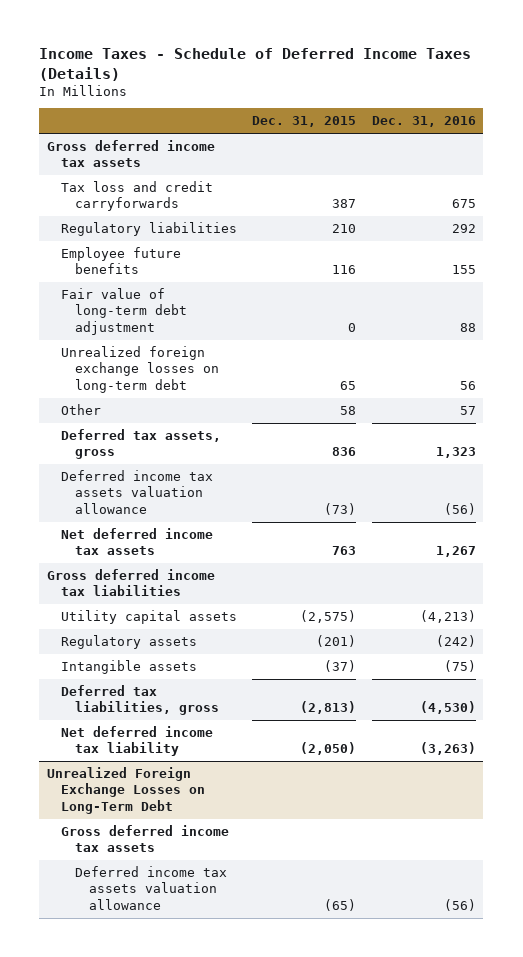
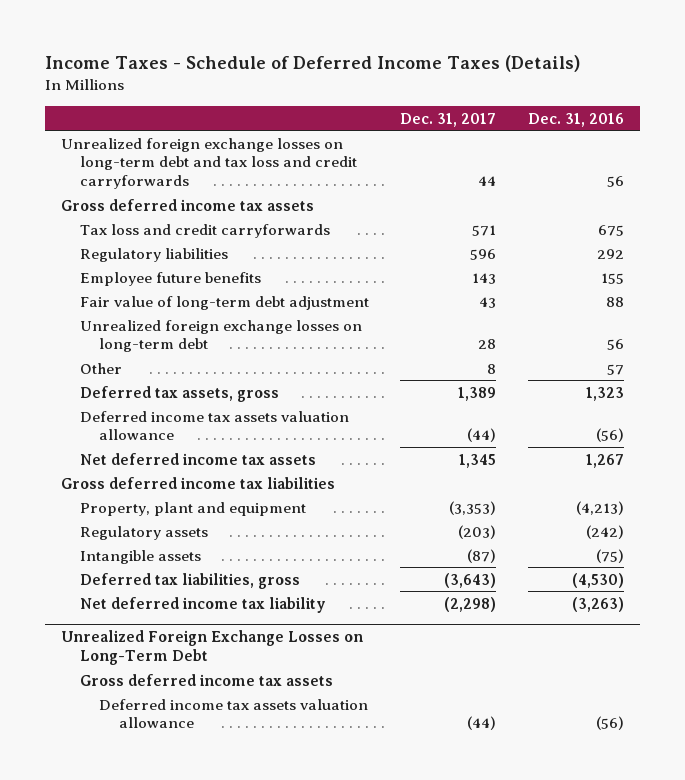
[252,116,357,128] Dec. 31, 2015 -> none
none -> [400,112,497,127] Dec. 31, 2017
none -> [60,137,357,190] Unrealized foreign exchange losses on long-term debt and tax loss and credit carryforwards
[61,610,238,625] Utility capital assets -> [79,501,306,516] Property, plant and equipment

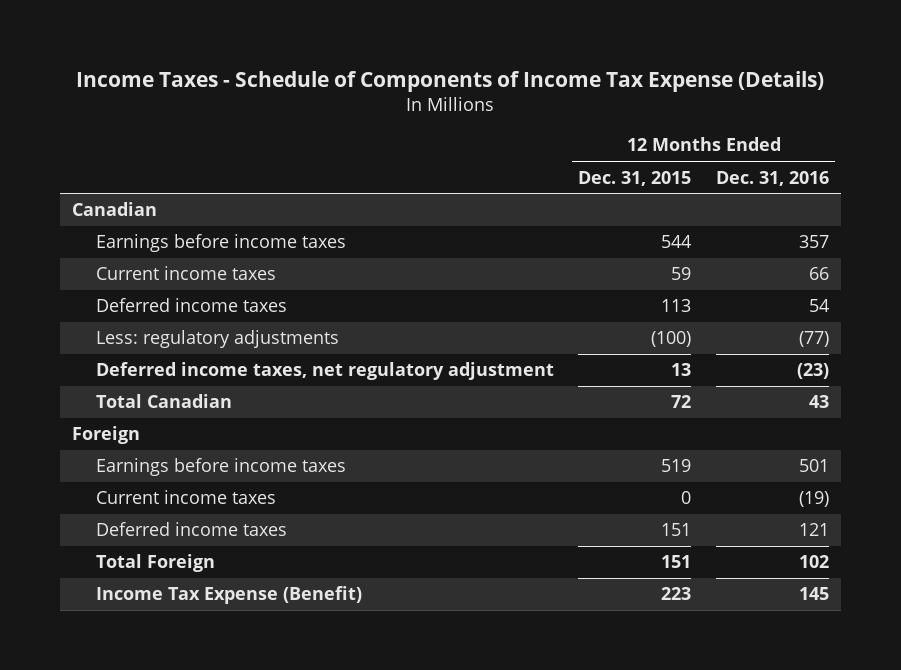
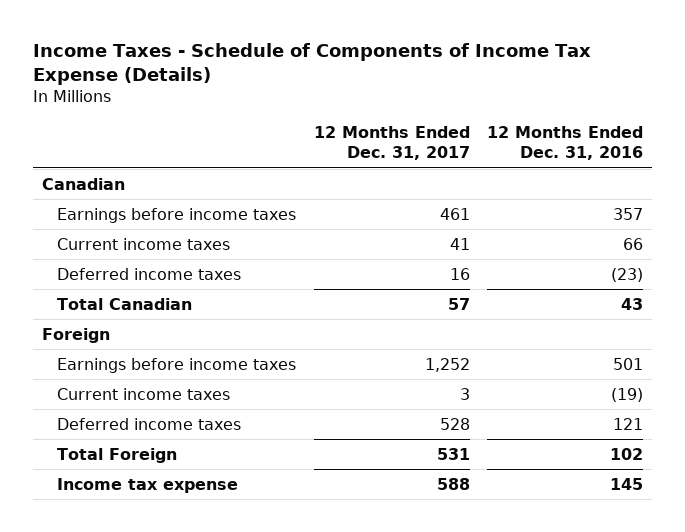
[578,170,692,186] Dec. 31, 2015 -> none
none -> [313,126,470,161] 12 Months Ended Dec. 31, 2017
[95,330,339,349] Less: regulatory adjustments -> none
[95,362,554,381] Deferred income taxes, net regulatory adjustment -> none
[808,299,829,313] 54 -> [611,267,644,282] (23)
[95,586,362,605] Income Tax Expense (Benefit) -> [57,477,239,493] Income tax expense

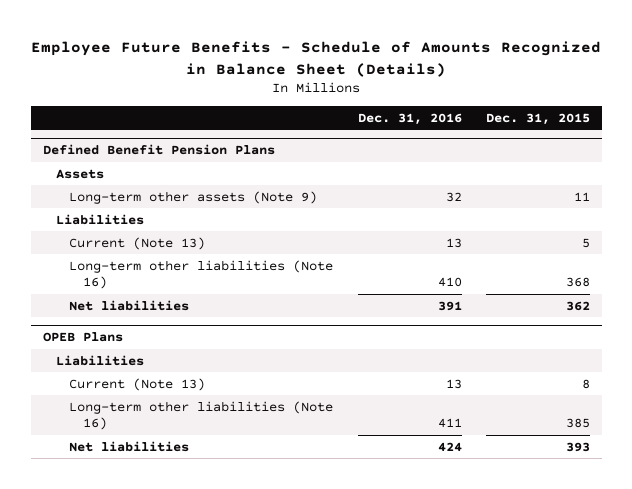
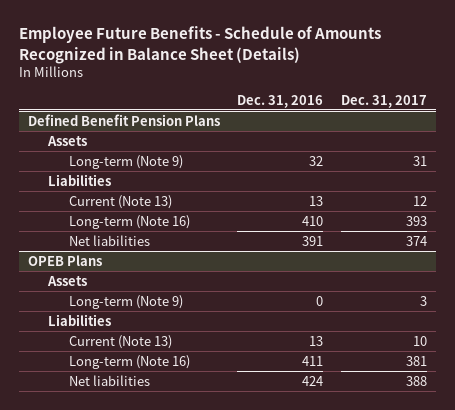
[485,112,590,125] Dec. 31, 2015 -> none
none -> [340,94,427,108] Dec. 31, 2017
[69,190,318,204] Long-term other assets (Note 9) -> [68,154,183,169] Long-term (Note 9)
[69,259,334,290] Long-term other liabilities (Note 16) -> [68,214,190,229] Long-term (Note 16)
none -> [47,275,88,286] Assets
none -> [68,294,183,309] Long-term (Note 9)
[69,400,334,431] Long-term other liabilities (Note 16) -> [68,354,190,369] Long-term (Note 16)

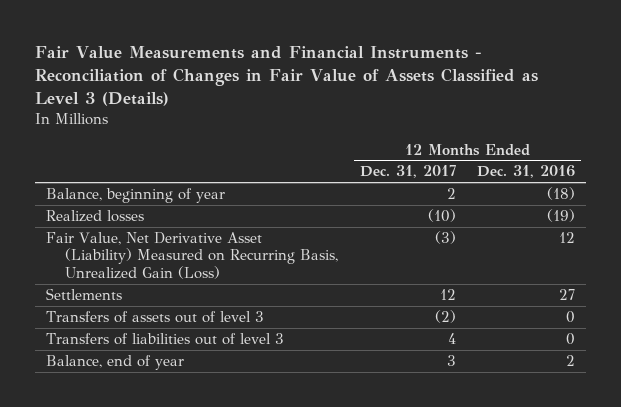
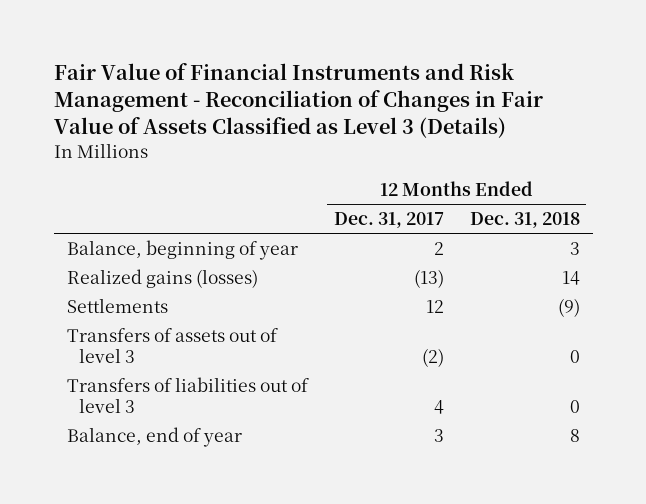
[35,46,539,106] Fair Value Measurements and Financial Instruments - Reconciliation of Changes in Fair Value of Assets Classified as Level 3 (Details) -> [53,63,543,139] Fair Value of Financial Instruments and Risk Management - Reconciliation of Changes in Fair Value of Assets Classified as Level 3 (Details)
[477,165,576,179] Dec. 31, 2016 -> none
none -> [469,212,580,229] Dec. 31, 2018
[45,231,339,279] Fair Value, Net Derivative Asset (Liability) Measured on Recurring Basis, Unrealized Gain (Loss) -> none
[45,209,144,222] Realized losses -> [66,268,258,288] Realized gains (losses)
[427,208,456,222] (10) -> [413,268,444,288] (13)

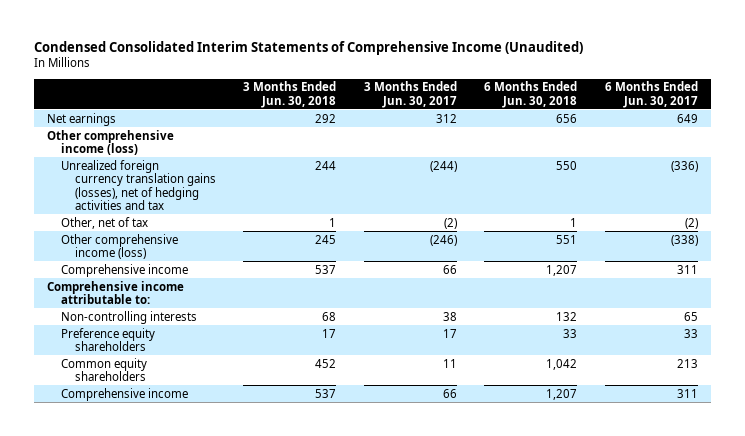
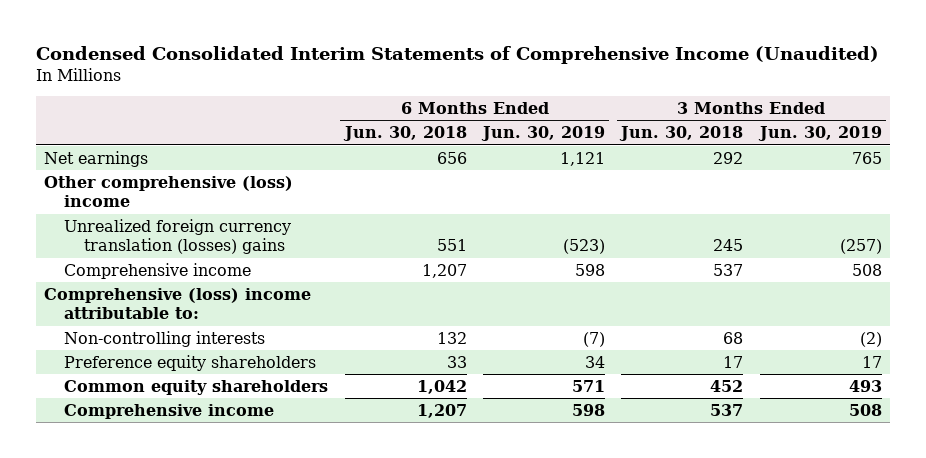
[363,81,457,108] 3 Months Ended Jun. 30, 2017 -> none
[604,81,698,108] 6 Months Ended Jun. 30, 2017 -> none
none -> [480,126,605,142] Jun. 30, 2019
none -> [757,126,882,142] Jun. 30, 2019
[61,216,149,229] Other, net of tax -> none
[61,233,179,260] Other comprehensive income (loss) -> none
[47,129,175,156] Other comprehensive income (loss) -> [44,175,294,207] Other comprehensive (loss) income
[61,159,216,211] Unrealized foreign currency translation gains (losses), net of hedging activities and tax -> [64,218,292,254] Unrealized foreign currency translation (losses) gains
[315,160,337,170] 244 -> [713,238,744,251] 245
[556,160,578,170] 550 -> [436,238,467,251] 551
[47,280,185,305] Comprehensive income attributable to: -> [44,287,312,319] Comprehensive (loss) income attributable to:

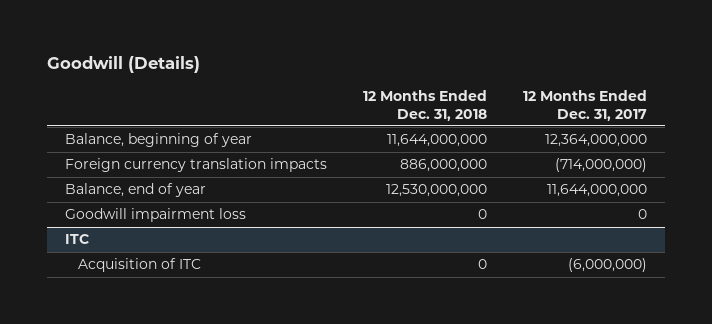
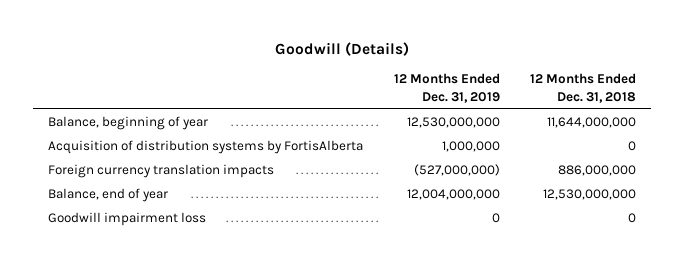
[522,89,647,121] 12 Months Ended Dec. 31, 2017 -> none
none -> [393,73,500,103] 12 Months Ended Dec. 31, 2019
none -> [48,140,364,155] Acquisition of distribution systems by FortisAlberta
[65,234,90,245] ITC -> none
[77,258,201,273] Acquisition of ITC -> none

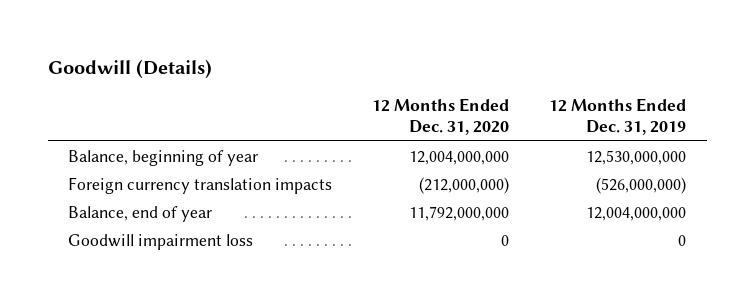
[530,73,637,103] 12 Months Ended Dec. 31, 2018 -> none
none -> [372,98,510,136] 12 Months Ended Dec. 31, 2020
[48,140,364,155] Acquisition of distribution systems by FortisAlberta -> none
[413,164,500,177] (527,000,000) -> [596,176,687,194] (526,000,000)

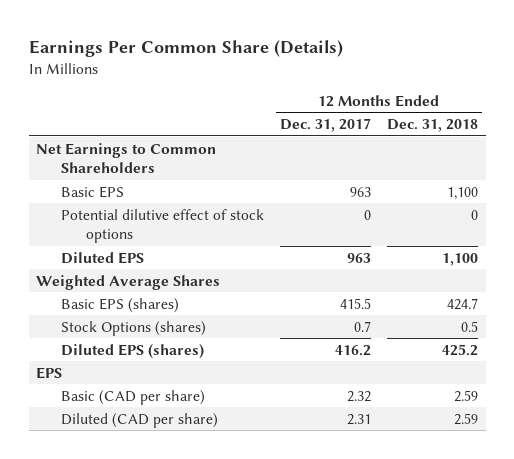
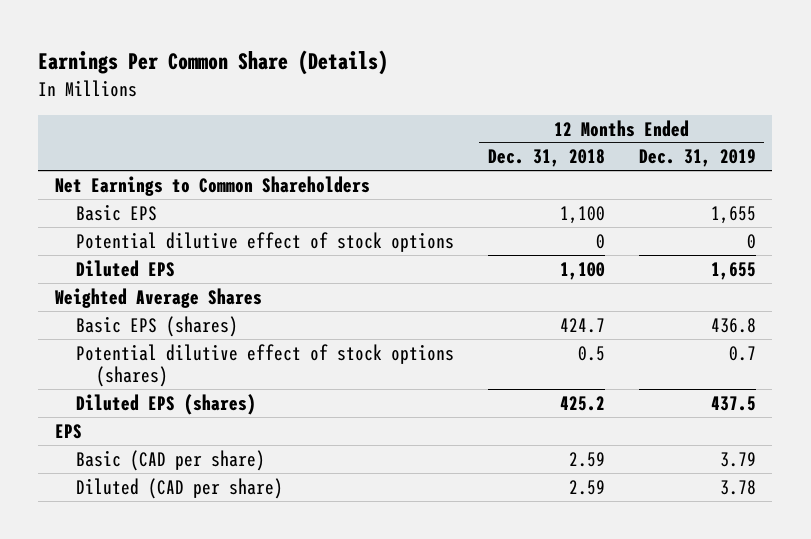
[279,118,371,133] Dec. 31, 2017 -> none
none -> [638,149,756,168] Dec. 31, 2019
[60,320,206,336] Stock Options (shares) -> [75,343,454,388] Potential dilutive effect of stock options (shares)

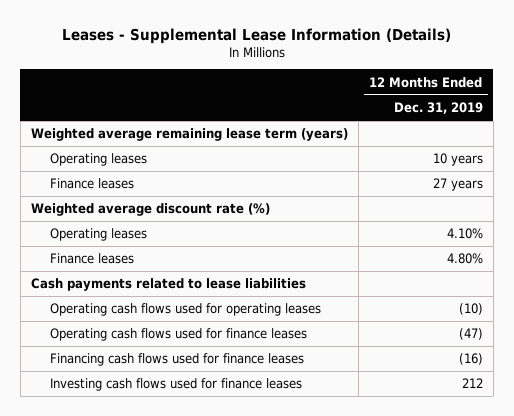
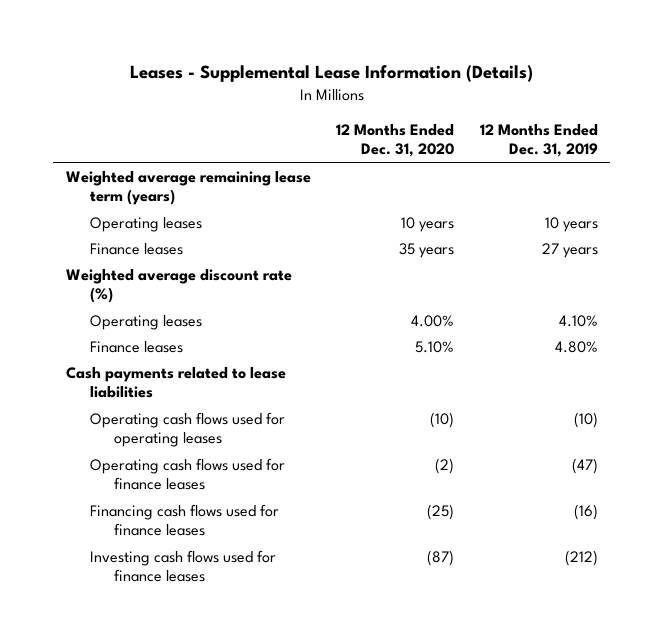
none -> [336,123,455,158] 12 Months Ended Dec. 31, 2020
[461,378,483,389] 212 -> [564,549,598,566] (212)

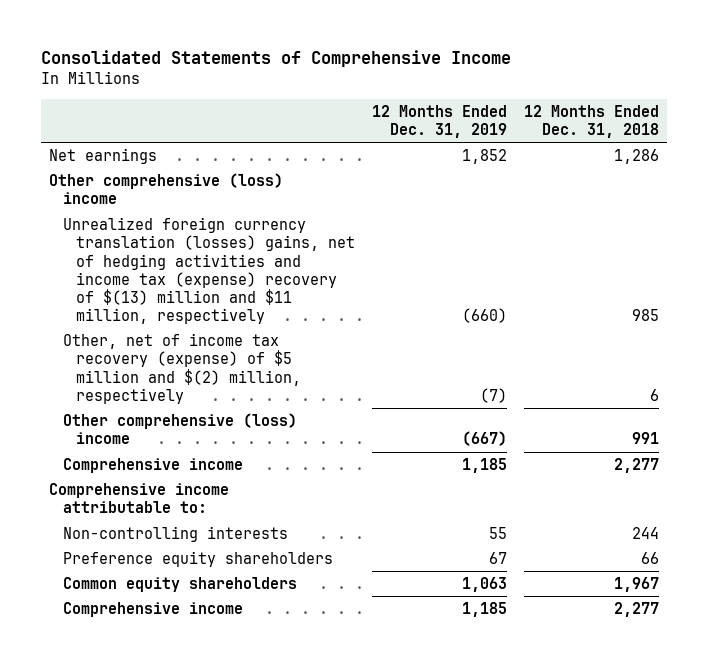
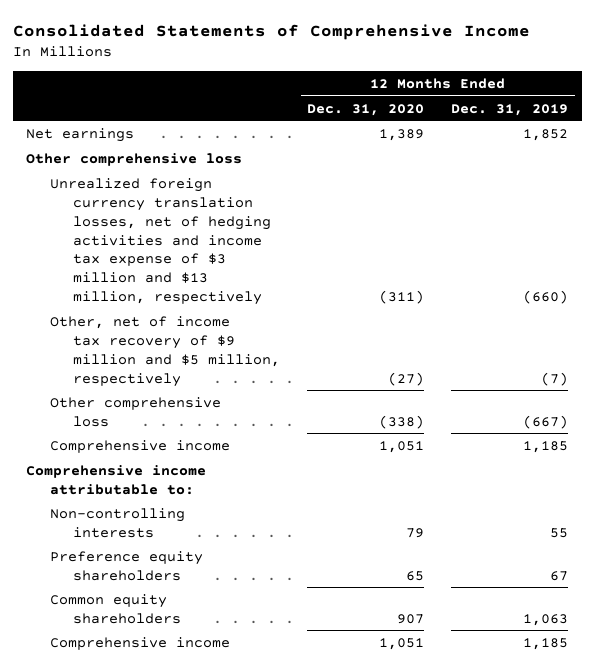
[523,104,659,139] 12 Months Ended Dec. 31, 2018 -> none
none -> [307,103,425,116] Dec. 31, 2020
[49,173,284,205] Other comprehensive (loss) income -> [25,152,242,166] Other comprehensive loss
[62,217,356,325] Unrealized foreign currency translation (losses) gains, net of hedging activities and income tax (expense) recovery of $(13) million and $11 million, respectively -> [49,177,272,306] Unrealized foreign currency translation losses, net of hedging activities and income tax expense of $3 million and $13 million, respectively
[62,333,302,404] Other, net of income tax recovery (expense) of $5 million and $(2) million, respectively -> [49,315,281,387] Other, net of income tax recovery of $9 million and $5 million, respectively
[62,413,297,445] Other comprehensive (loss) income -> [49,396,221,427] Other comprehensive loss

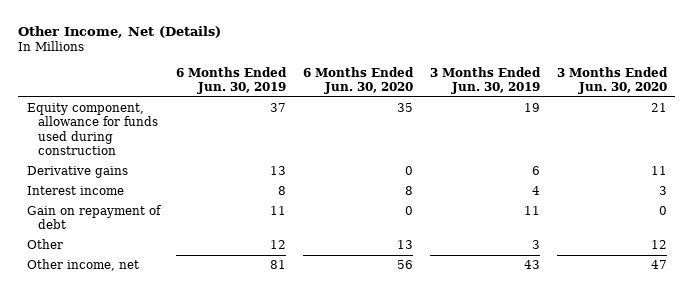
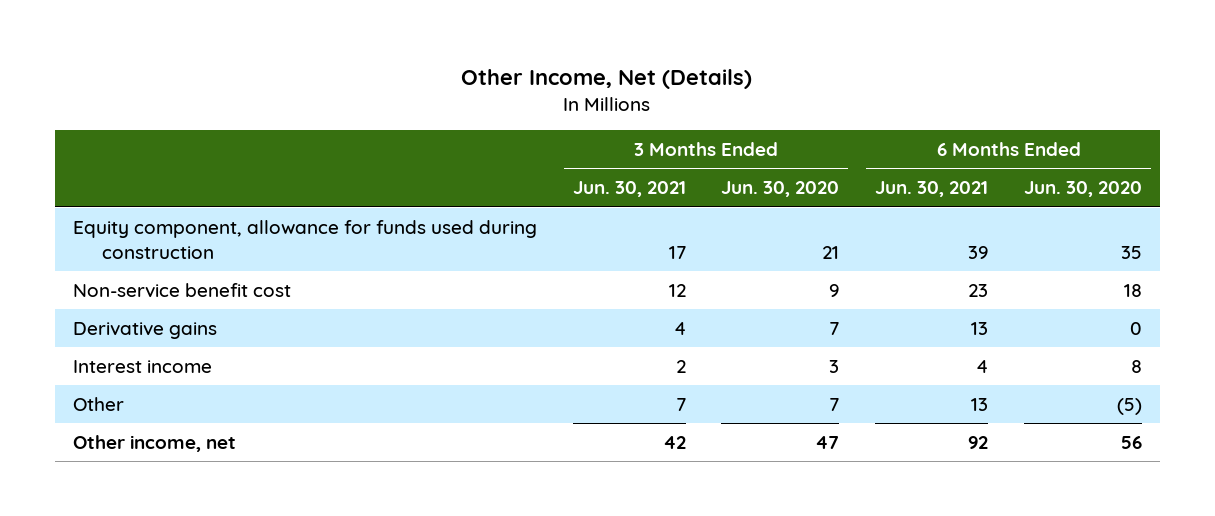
[176,66,288,95] 6 Months Ended Jun. 30, 2019 -> none
[430,66,542,95] 3 Months Ended Jun. 30, 2019 -> none
none -> [572,181,686,198] Jun. 30, 2021
none -> [875,181,989,198] Jun. 30, 2021
none -> [72,283,291,299] Non-service benefit cost
[651,166,668,176] 11 -> [829,322,840,336] 7
[26,205,162,230] Gain on repayment of debt -> none
[397,240,414,250] 13 -> [1116,398,1142,416] (5)
[651,240,668,250] 12 -> [829,398,840,412] 7

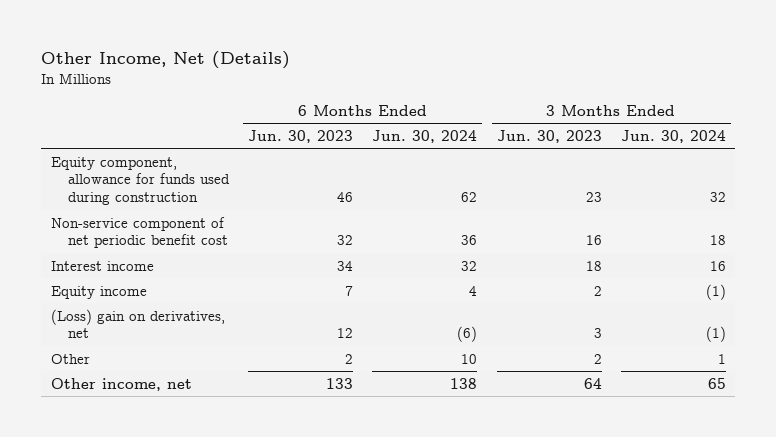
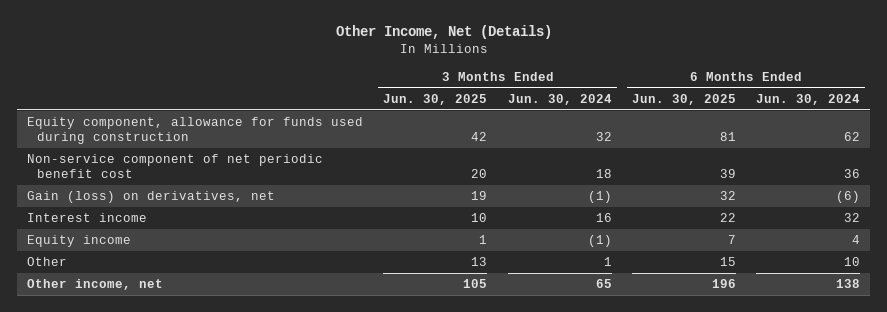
[248,129,354,143] Jun. 30, 2023 -> none
[496,129,602,143] Jun. 30, 2023 -> none
none -> [383,93,488,105] Jun. 30, 2025
none -> [631,93,736,105] Jun. 30, 2025
none -> [27,191,276,204] Gain (loss) on derivatives, net
[50,308,225,339] (Loss) gain on derivatives, net -> none

